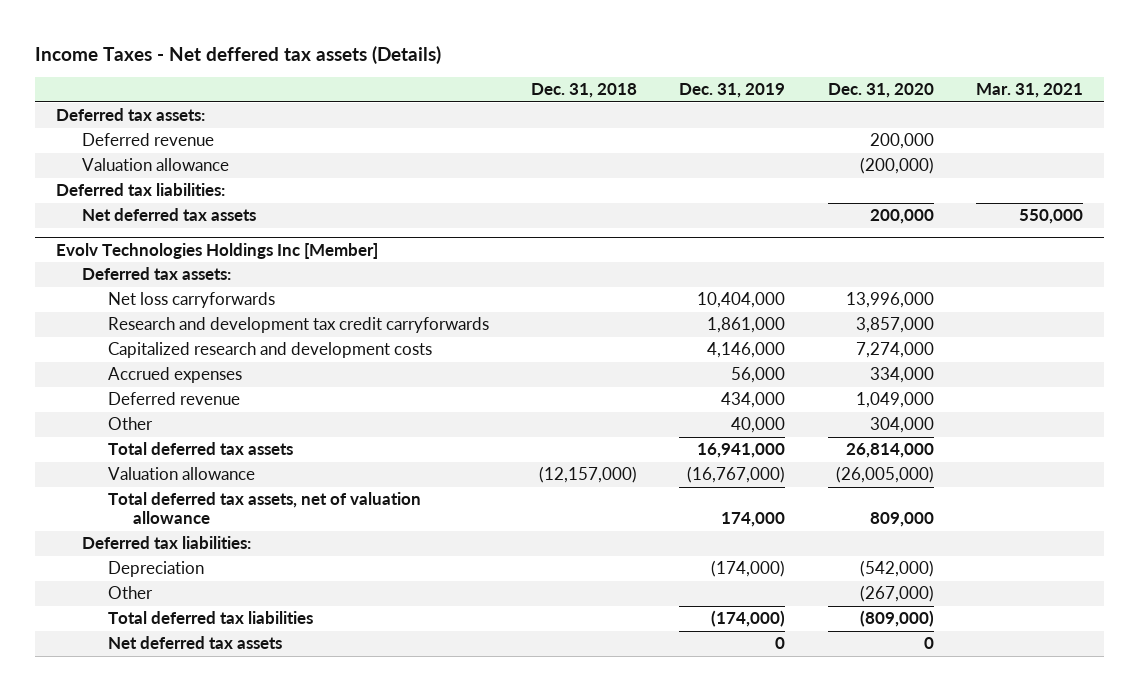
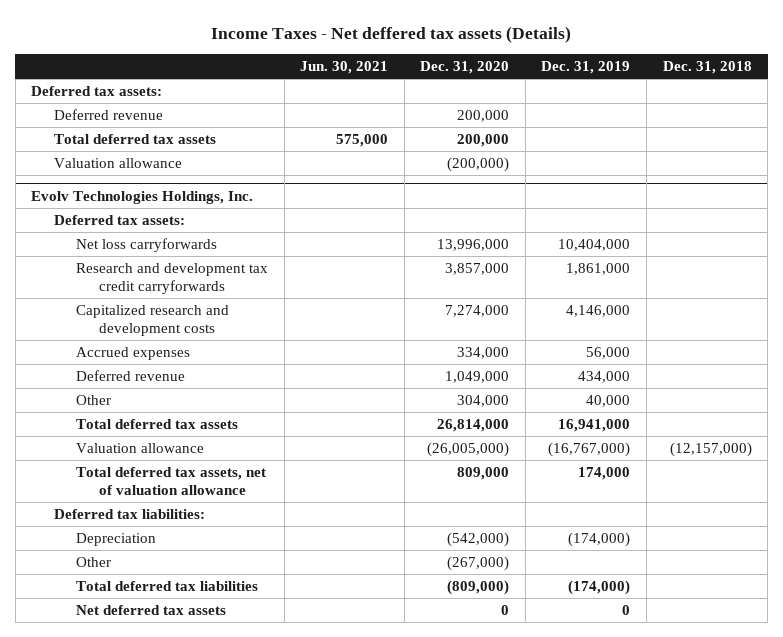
[975,83,1083,99] Mar. 31, 2021 -> none
none -> [300,60,389,74] Jun. 30, 2021
none -> [53,134,216,145] Total deferred tax assets
[56,183,226,197] Deferred tax liabilities: -> none
[81,208,256,222] Net deferred tax assets -> none
[56,242,379,259] Evolv Technologies Holdings Inc [Member] -> [31,190,254,204] Evolv Technologies Holdings, Inc.

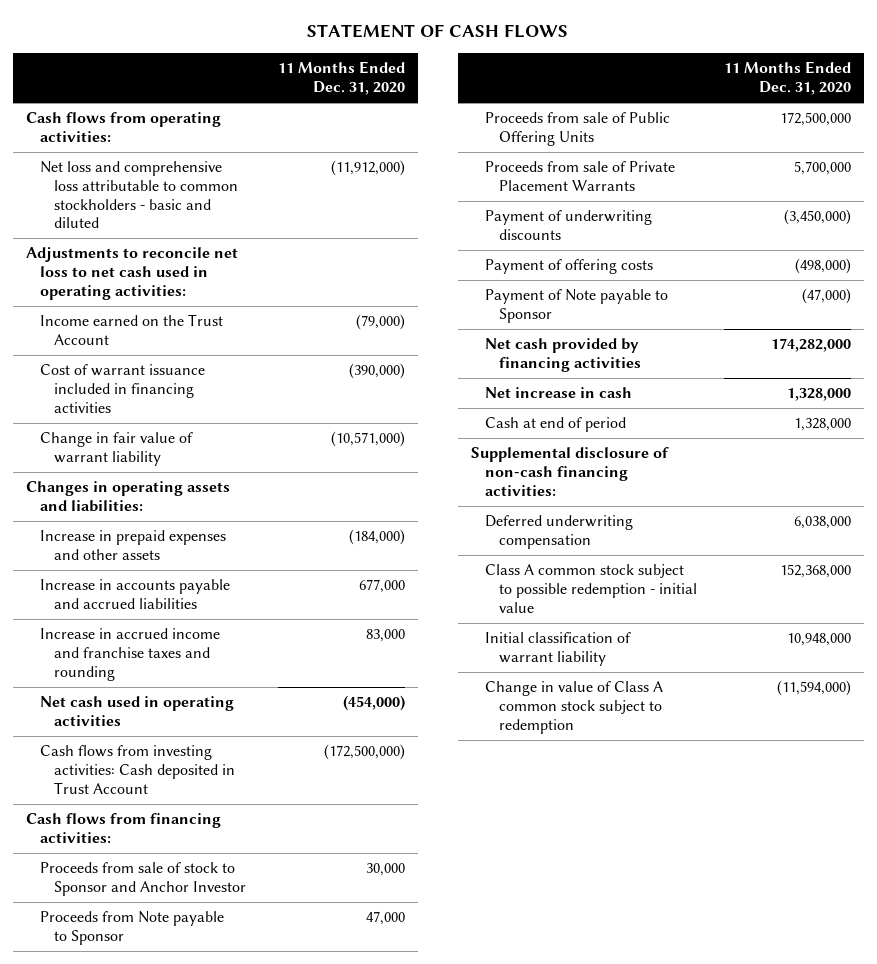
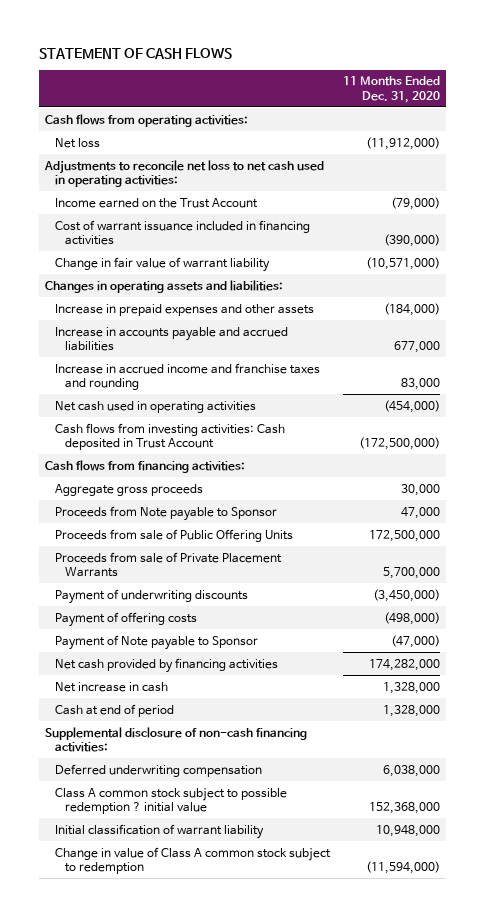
[39,161,238,229] Net loss and comprehensive loss attributable to common stockholders - basic and diluted -> [55,137,101,148] Net loss
[39,862,246,896] Proceeds from sale of stock to Sponsor and Anchor Investor -> [55,483,204,496] Aggregate gross proceeds
[485,564,698,613] Class A common stock subject to possible redemption - initial value -> [55,787,288,814] Class A common stock subject to possible redemption ? initial value

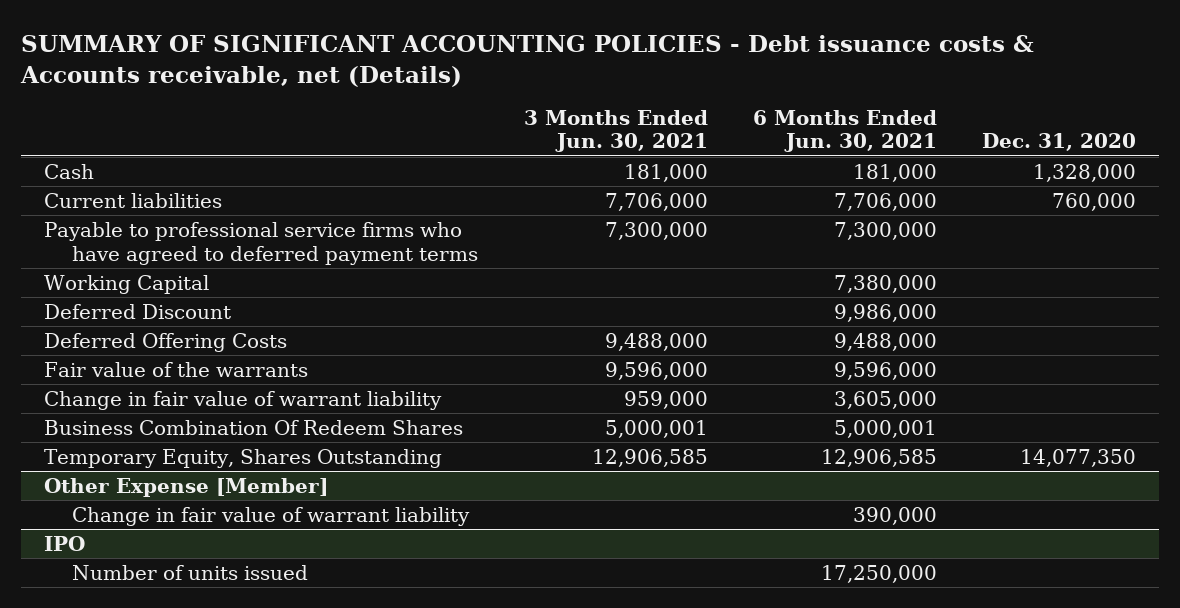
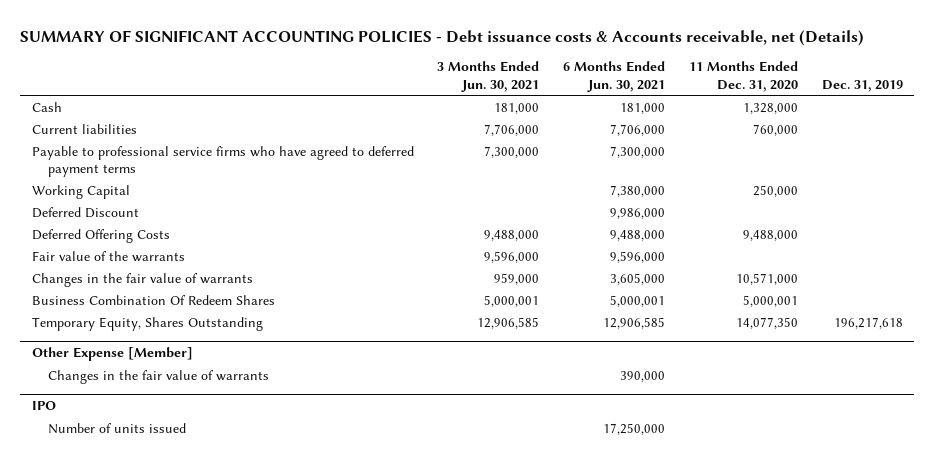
[982,133,1137,152] Dec. 31, 2020 -> none
none -> [688,61,798,93] 11 Months Ended Dec. 31, 2020
none -> [821,80,903,93] Dec. 31, 2019
[44,390,443,410] Change in fair value of warrant liability -> [31,272,253,287] Changes in the fair value of warrants
[72,506,471,526] Change in fair value of warrant liability -> [47,369,269,384] Changes in the fair value of warrants

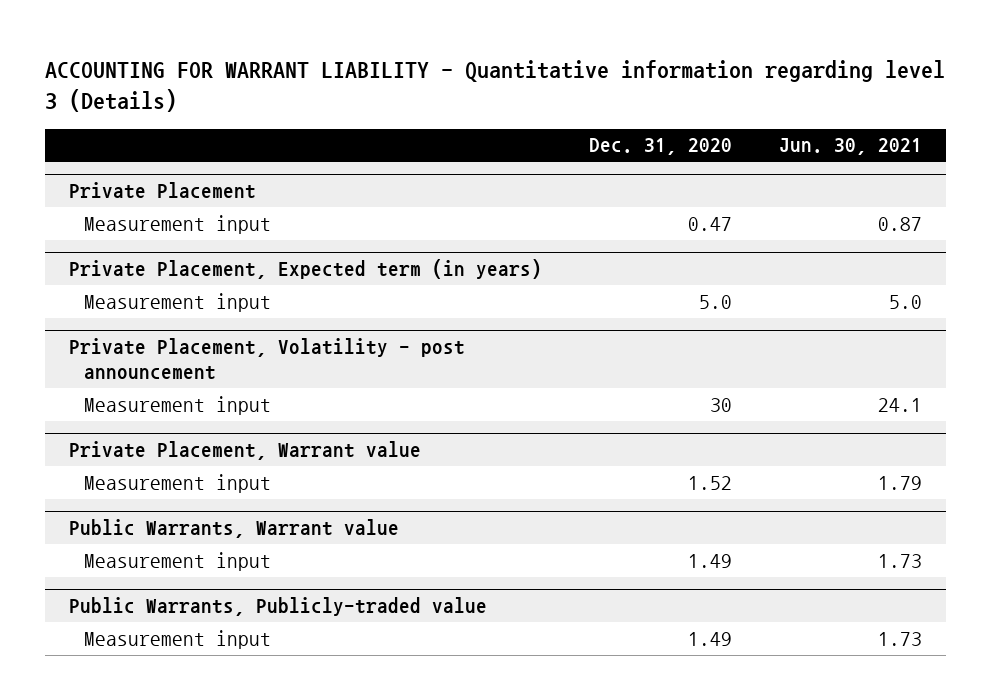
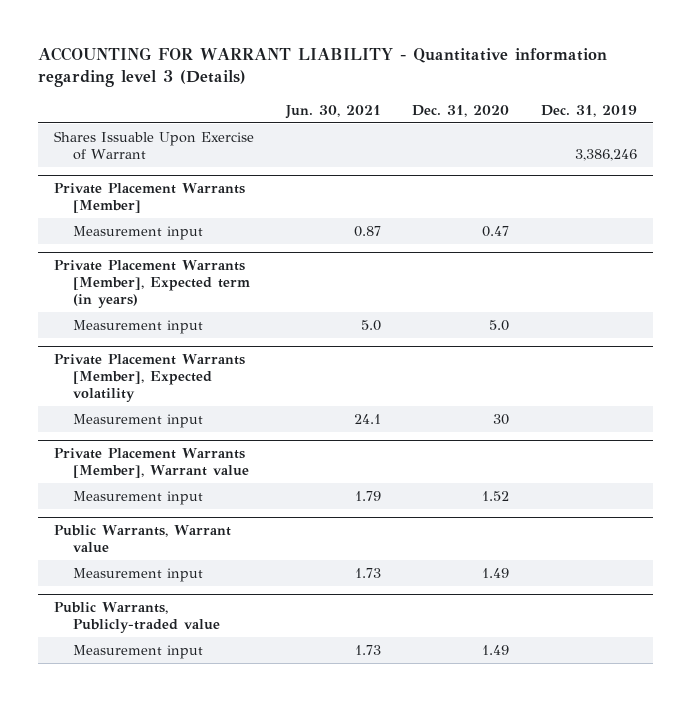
none -> [541,104,638,117] Dec. 31, 2019
none -> [53,130,254,160] Shares Issuable Upon Exercise of Warrant
[68,182,256,200] Private Placement -> [53,183,245,213] Private Placement Warrants [Member]
[68,259,542,280] Private Placement, Expected term (in years) -> [53,260,251,308] Private Placement Warrants [Member], Expected term (in years)
[68,338,465,380] Private Placement, Volatility - post announcement -> none
none -> [53,354,245,402] Private Placement Warrants [Member], Expected volatility
[68,441,421,461] Private Placement, Warrant value -> [53,448,250,478] Private Placement Warrants [Member], Warrant value

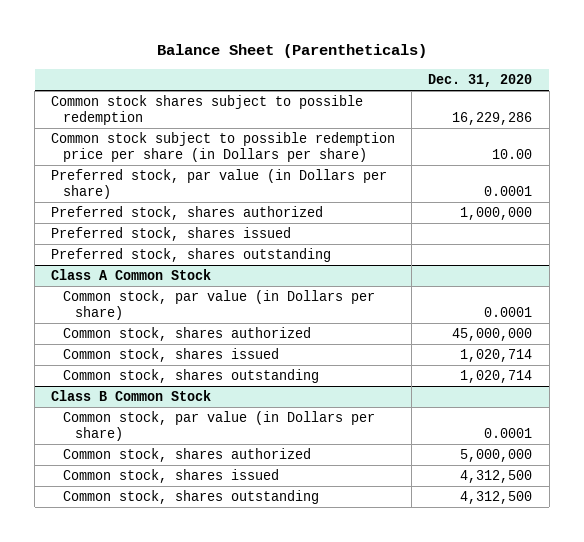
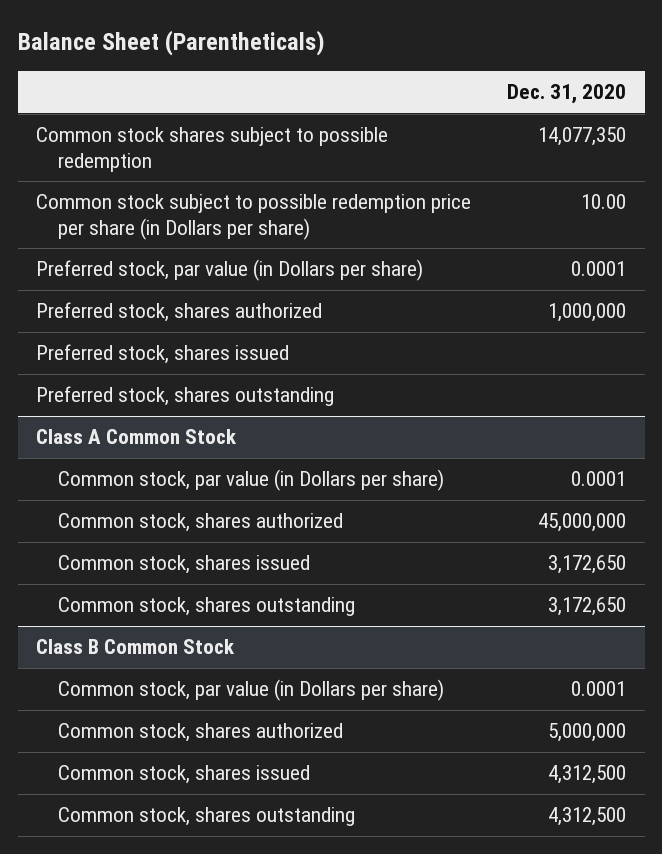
[452,111,533,125] 16,229,286 -> [538,127,627,147] 14,077,350
[460,349,533,363] 1,020,714 -> [548,555,627,575] 3,172,650
[460,370,533,384] 1,020,714 -> [548,597,627,617] 3,172,650

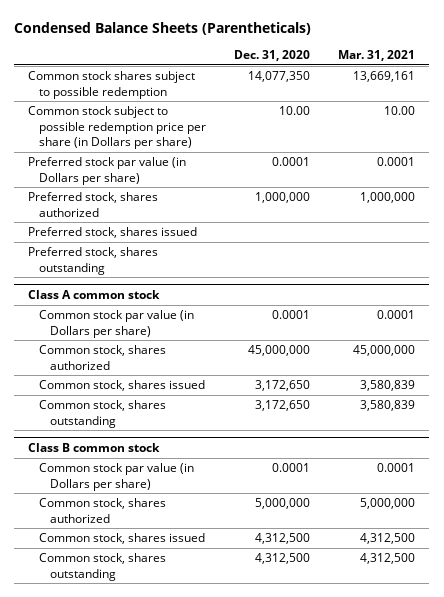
[17,29,325,56] Balance Sheet (Parentheticals) -> [14,21,312,35] Condensed Balance Sheets (Parentheticals)
none -> [338,50,416,62] Mar. 31, 2021
[35,259,423,282] Preferred stock, par value (in Dollars per share) -> [28,157,187,185] Preferred stock par value (in Dollars per share)
[35,429,237,445] Class A Common Stock -> [28,289,161,299] Class A common stock
[58,469,445,492] Common stock, par value (in Dollars per share) -> [39,310,195,338] Common stock par value (in Dollars per share)
[35,639,235,655] Class B Common Stock -> [28,442,161,452] Class B common stock
[58,679,445,702] Common stock, par value (in Dollars per share) -> [39,463,195,491] Common stock par value (in Dollars per share)

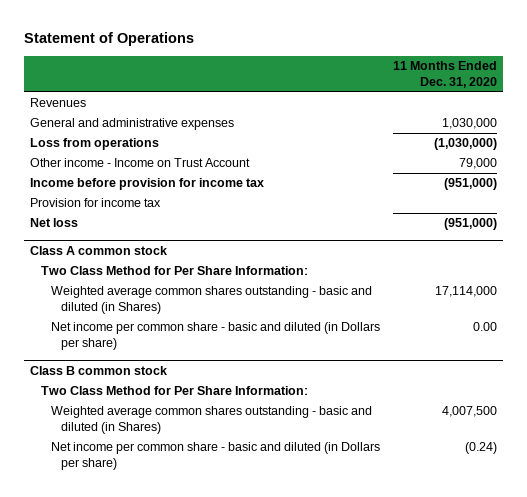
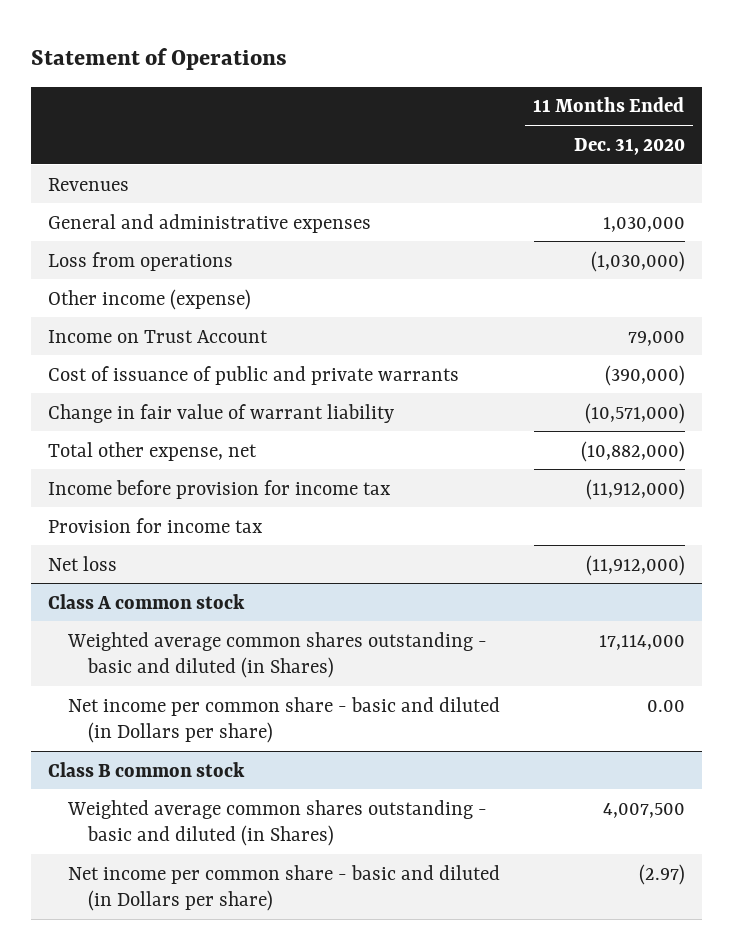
none -> [47,288,251,310] Other income (expense)
[30,158,251,168] Other income - Income on Trust Account -> [47,329,268,343] Income on Trust Account
none -> [47,365,459,385] Cost of issuance of public and private warrants
none -> [47,403,394,423] Change in fair value of warrant liability
none -> [47,441,257,461] Total other expense, net
[443,178,497,191] (951,000) -> [585,478,685,500] (11,912,000)
[443,218,497,231] (951,000) -> [585,554,685,576] (11,912,000)
[40,266,308,276] Two Class Method for Per Share Information: -> none
[40,386,308,396] Two Class Method for Per Share Information: -> none
[464,442,497,455] (0.24) -> [638,863,685,885] (2.97)

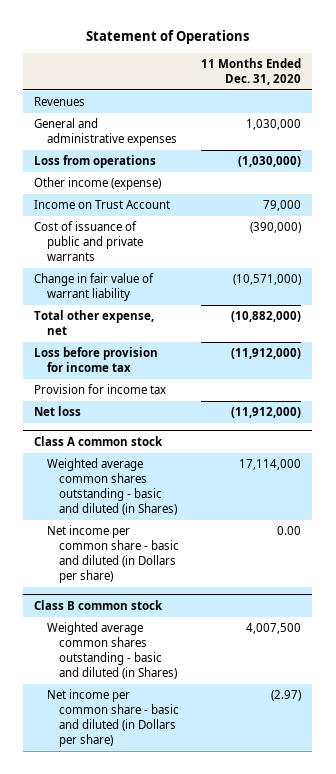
[47,479,390,499] Income before provision for income tax -> [34,347,159,373] Loss before provision for income tax

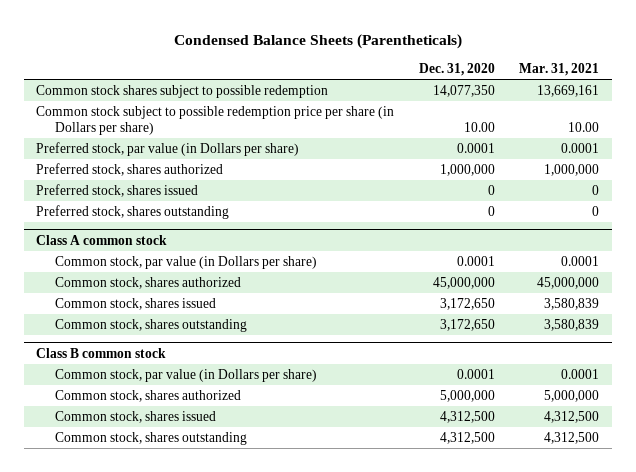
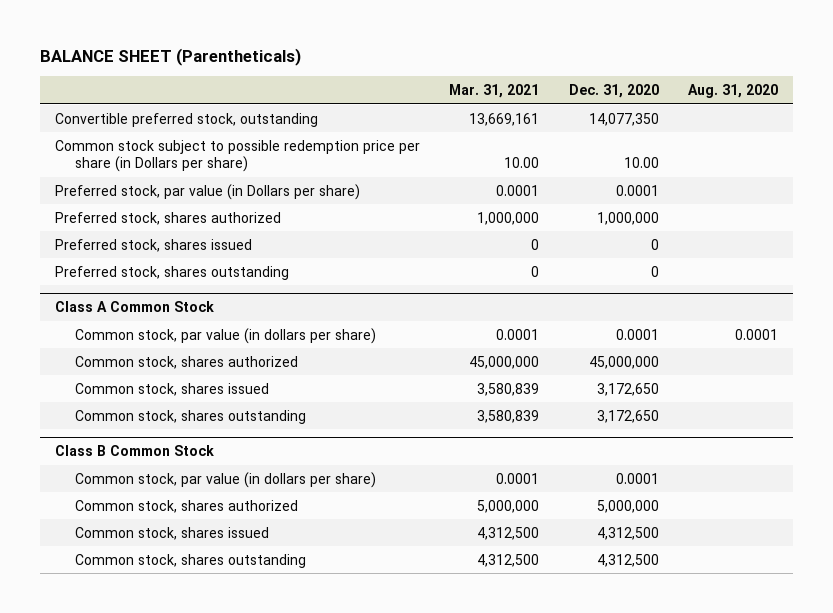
[173,33,462,49] Condensed Balance Sheets (Parentheticals) -> [40,48,302,67] BALANCE SHEET (Parentheticals)
none -> [688,84,779,99] Aug. 31, 2020
[36,84,329,98] Common stock shares subject to possible redemption -> [54,112,318,127] Convertible preferred stock, outstanding
[36,234,168,245] Class A common stock -> [54,301,214,313] Class A Common Stock
[55,255,318,269] Common stock, par value (in Dollars per share) -> [74,327,376,344] Common stock, par value (in dollars per share)
[36,347,167,358] Class B common stock -> [54,445,214,457] Class B Common Stock
[55,368,318,382] Common stock, par value (in Dollars per share) -> [74,471,376,488] Common stock, par value (in dollars per share)

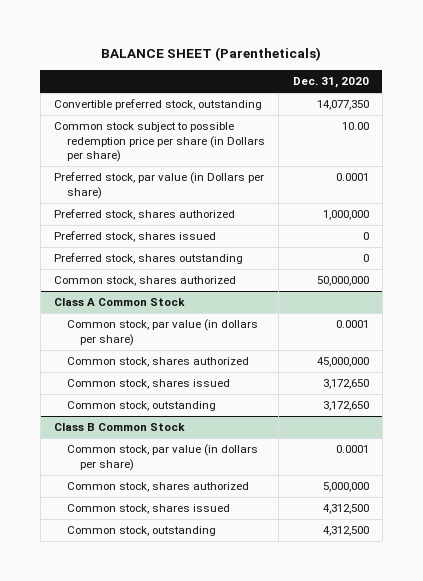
[449,84,540,99] Mar. 31, 2021 -> none
[688,84,779,99] Aug. 31, 2020 -> none
none -> [54,276,237,287] Common stock, shares authorized
[74,409,306,424] Common stock, shares outstanding -> [66,401,216,412] Common stock, outstanding
[74,553,306,568] Common stock, shares outstanding -> [66,526,216,537] Common stock, outstanding

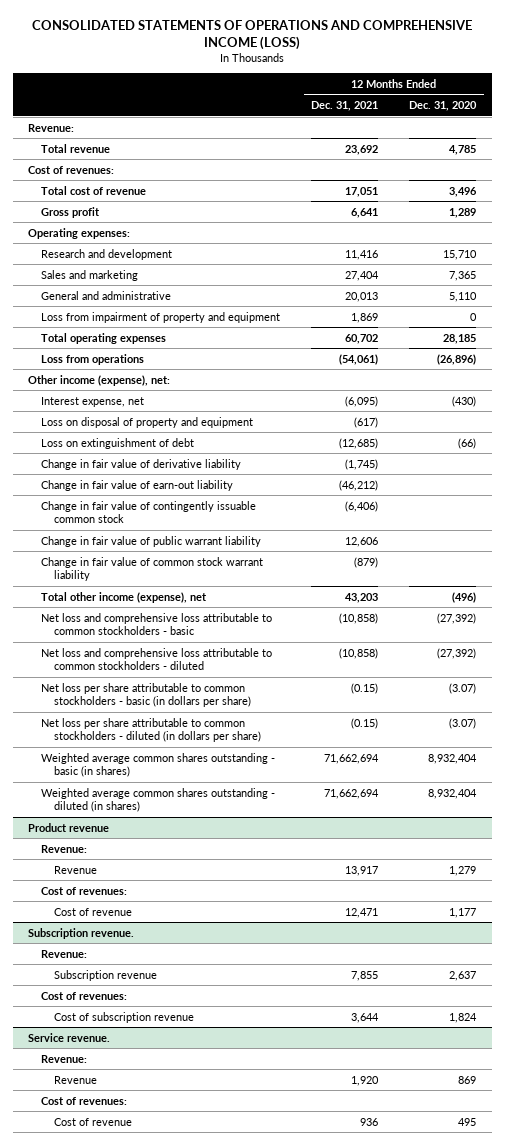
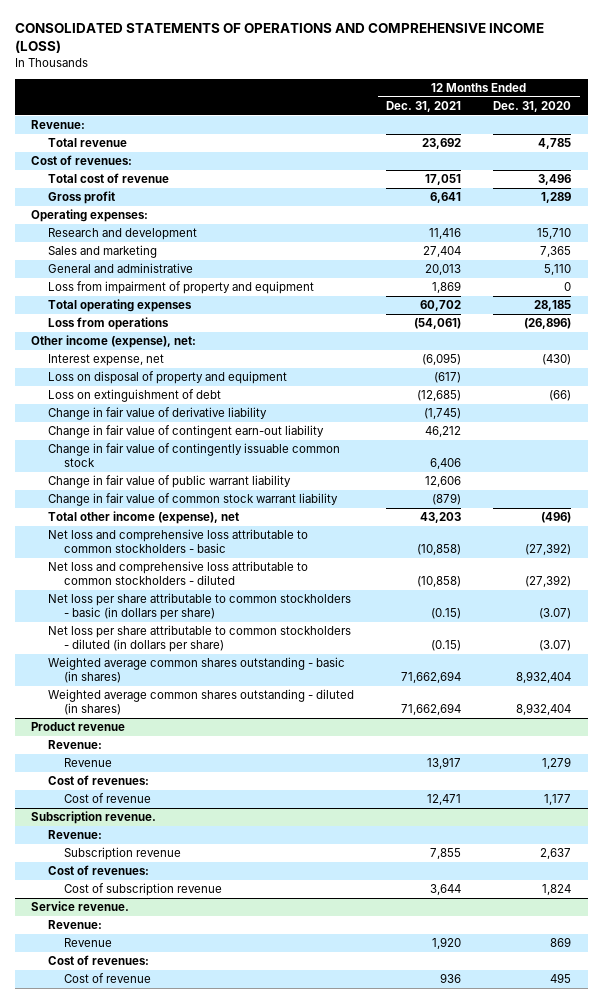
[41,479,234,491] Change in fair value of earn-out liability -> [47,425,324,439] Change in fair value of contingent earn-out liability
[339,479,379,491] (46,212) -> [424,426,461,438] 46,212
[345,500,379,512] (6,406) -> [429,457,461,469] 6,406

